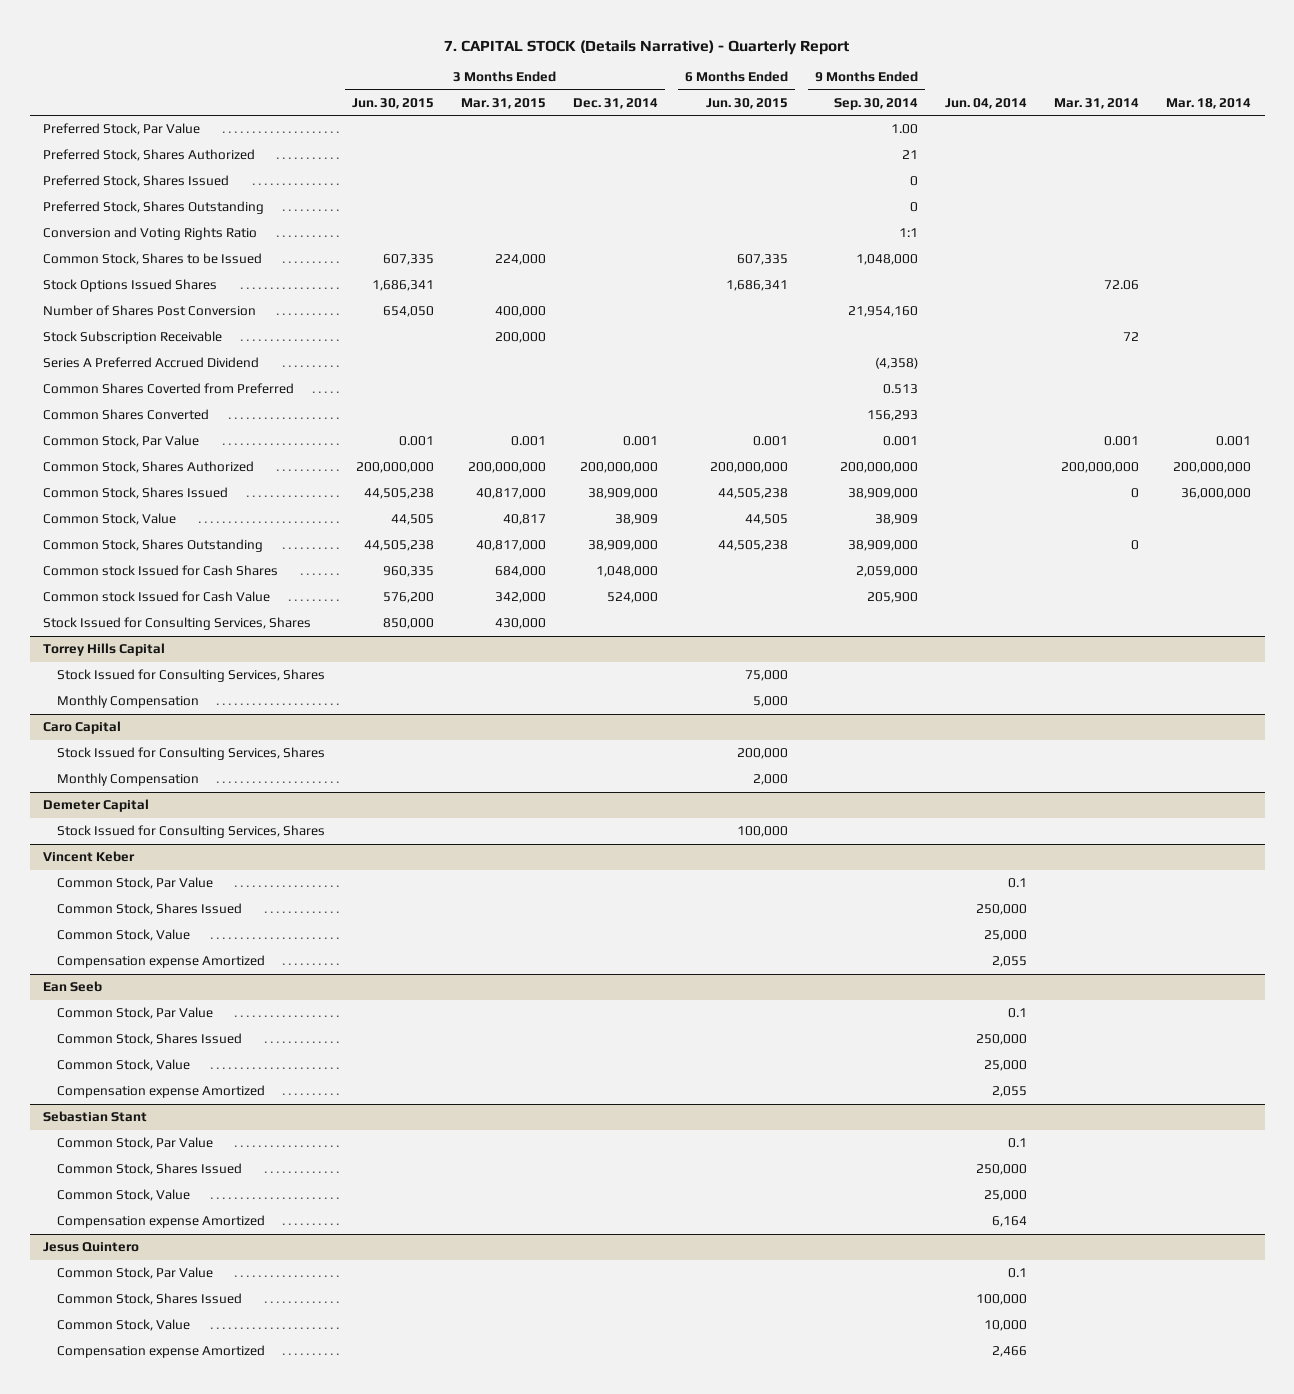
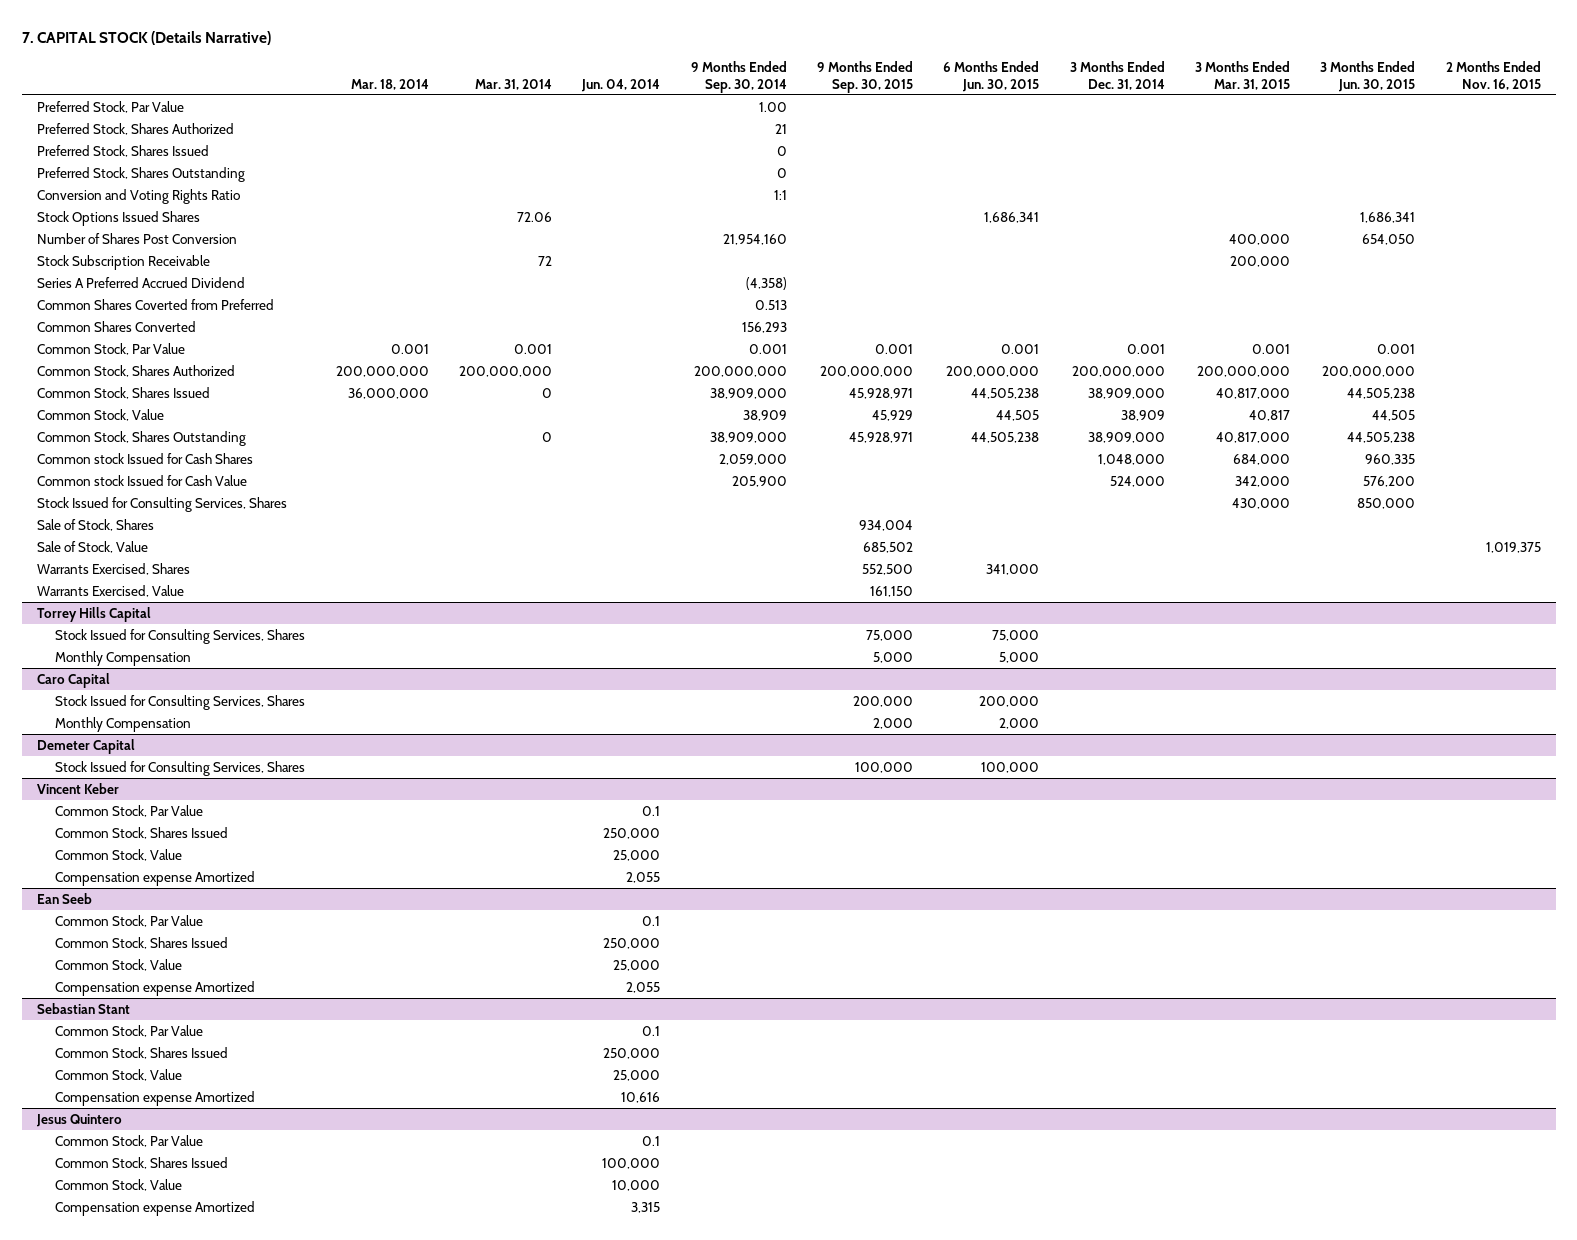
[444,39,850,55] 7. CAPITAL STOCK (Details Narrative) - Quarterly Report -> [21,30,271,45] 7. CAPITAL STOCK (Details Narrative)
none -> [816,61,913,93] 9 Months Ended Sep. 30, 2015
none -> [1445,61,1541,90] 2 Months Ended Nov. 16, 2015
[43,253,263,266] Common Stock, Shares to be Issued -> none
none -> [36,518,154,531] Sale of Stock, Shares
none -> [36,540,148,553] Sale of Stock, Value
none -> [36,562,190,575] Warrants Exercised, Shares
none -> [36,584,184,597] Warrants Exercised, Value
[992,1216,1028,1228] 6,164 -> [621,1091,661,1103] 10,616
[992,1346,1028,1358] 2,466 -> [631,1201,661,1213] 3,315

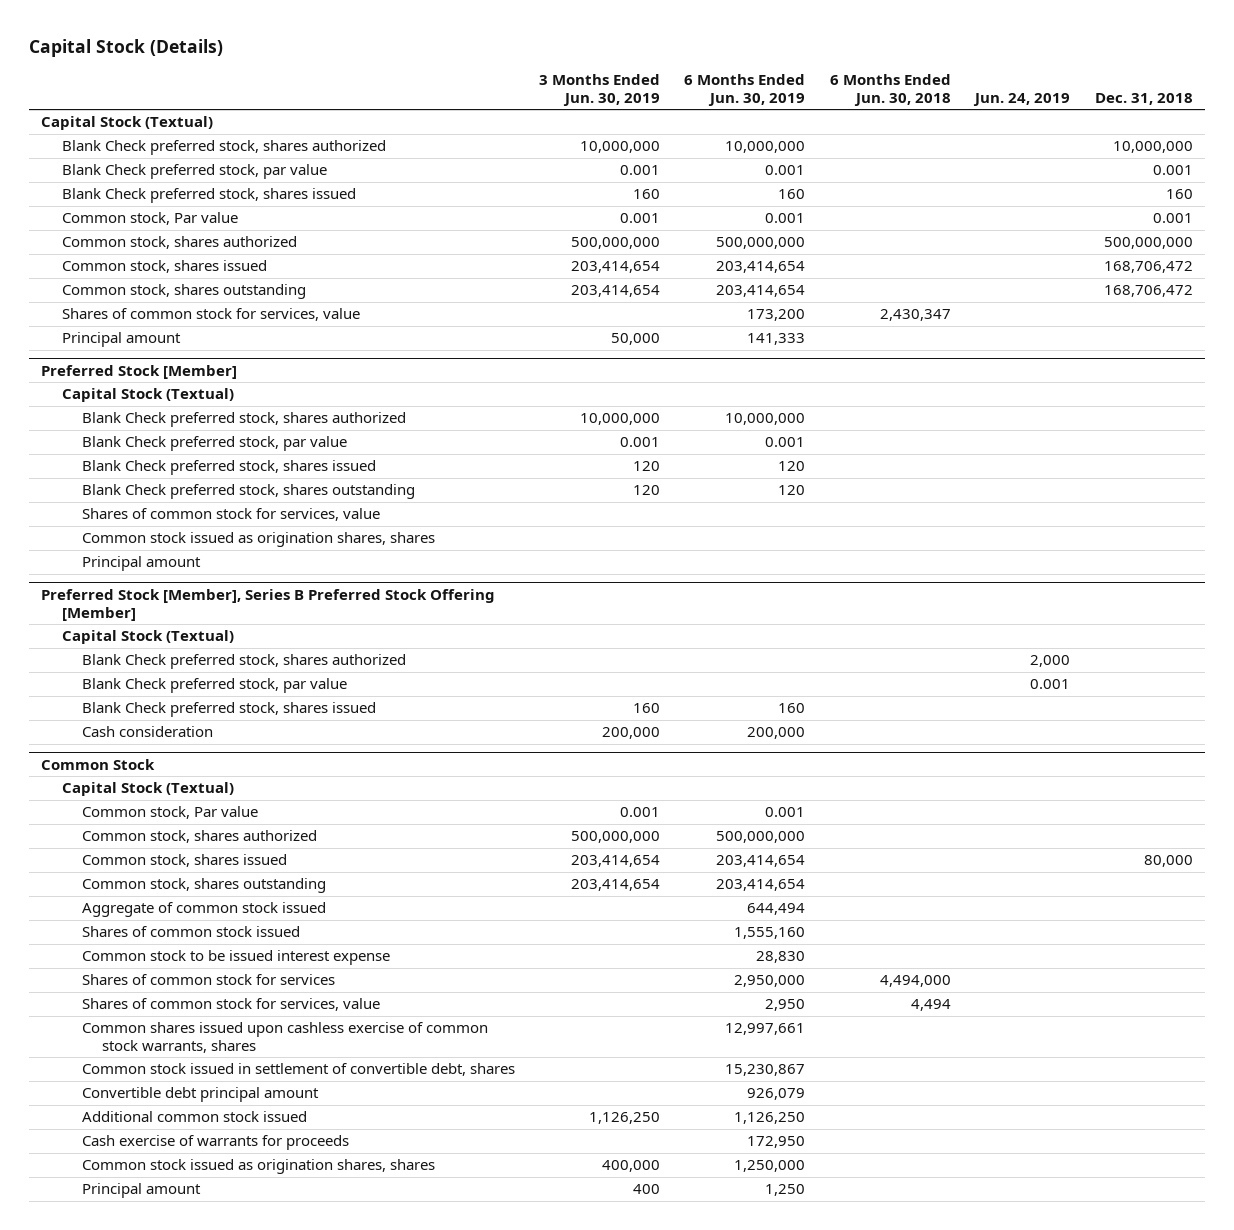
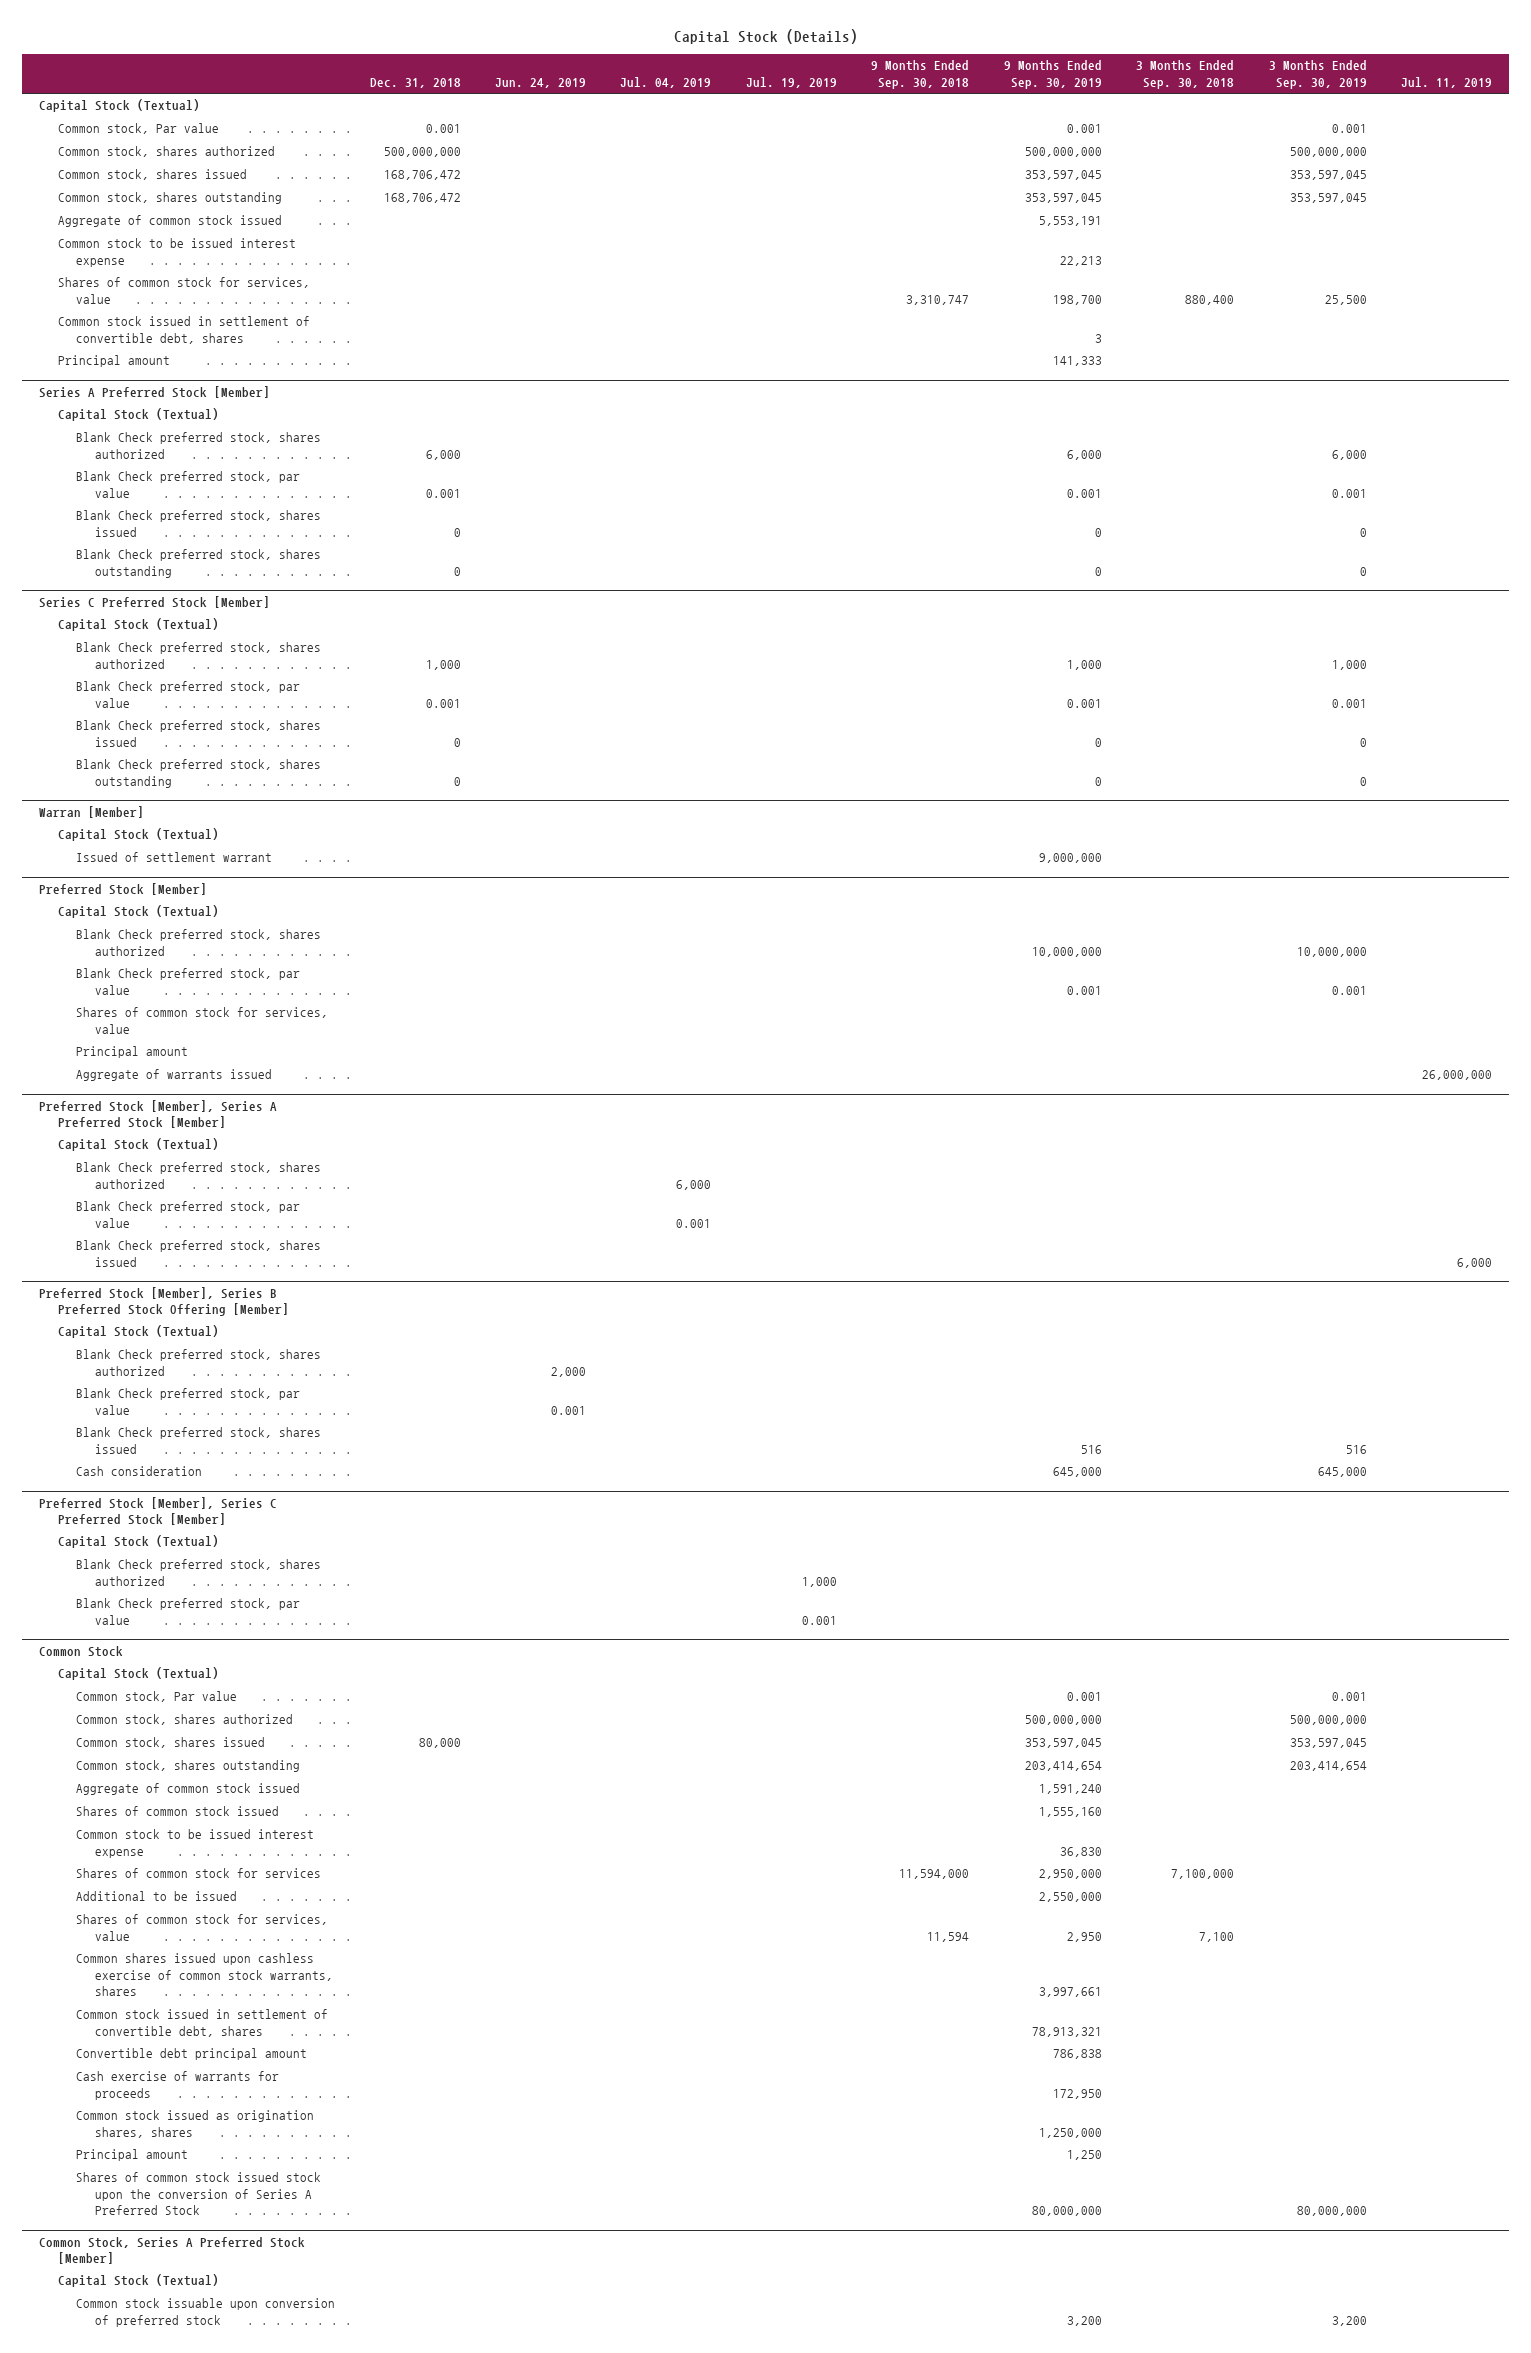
[539,74,661,106] 3 Months Ended Jun. 30, 2019 -> none
[684,74,806,106] 6 Months Ended Jun. 30, 2019 -> none
[829,74,951,106] 6 Months Ended Jun. 30, 2018 -> none
none -> [620,76,712,88] Jul. 04, 2019
none -> [745,76,837,88] Jul. 19, 2019
none -> [871,60,970,89] 9 Months Ended Sep. 30, 2018
none -> [1003,60,1102,89] 9 Months Ended Sep. 30, 2019
none -> [1136,60,1235,89] 3 Months Ended Sep. 30, 2018
none -> [1268,60,1367,89] 3 Months Ended Sep. 30, 2019
none -> [1401,76,1493,88] Jul. 11, 2019
[61,140,386,156] Blank Check preferred stock, shares authorized -> none
[61,164,327,180] Blank Check preferred stock, par value -> none
[61,188,356,204] Blank Check preferred stock, shares issued -> none
none -> [57,215,282,228] Aggregate of common stock issued
none -> [57,238,296,267] Common stock to be issued interest expense
none -> [57,316,310,344] Common stock issued in settlement of convertible debt, shares
none -> [38,385,270,398] Series A Preferred Stock [Member]
none -> [57,408,219,422] Capital Stock (Textual)
none -> [76,432,322,459] Blank Check preferred stock, shares authorized
none -> [76,471,301,498] Blank Check preferred stock, par value
none -> [76,510,322,537] Blank Check preferred stock, shares issued
none -> [76,549,322,578] Blank Check preferred stock, shares outstanding
none -> [38,595,270,608] Series C Preferred Stock [Member]
none -> [57,618,219,632] Capital Stock (Textual)
none -> [76,642,322,669] Blank Check preferred stock, shares authorized
none -> [76,681,301,708] Blank Check preferred stock, par value
none -> [76,720,322,747] Blank Check preferred stock, shares issued
none -> [76,759,322,788] Blank Check preferred stock, shares outstanding
none -> [38,805,144,818] Warran [Member]
none -> [57,828,219,842] Capital Stock (Textual)
none -> [76,852,273,863] Issued of settlement warrant
[81,460,376,476] Blank Check preferred stock, shares issued -> none
[81,484,415,500] Blank Check preferred stock, shares outstanding -> none
[81,532,435,548] Common stock issued as origination shares, shares -> none
none -> [76,1069,273,1082] Aggregate of warrants issued
none -> [38,1099,277,1129] Preferred Stock [Member], Series A Preferred Stock [Member]
none -> [57,1138,219,1152] Capital Stock (Textual)
none -> [76,1162,322,1189] Blank Check preferred stock, shares authorized
none -> [76,1201,301,1228] Blank Check preferred stock, par value
none -> [76,1240,322,1267] Blank Check preferred stock, shares issued
none -> [38,1496,277,1526] Preferred Stock [Member], Series C Preferred Stock [Member]
none -> [57,1535,219,1549] Capital Stock (Textual)
none -> [76,1559,322,1586] Blank Check preferred stock, shares authorized
none -> [76,1598,301,1625] Blank Check preferred stock, par value
none -> [76,1891,238,1902] Additional to be issued
[81,1111,307,1123] Additional common stock issued -> none
none -> [76,2172,322,2216] Shares of common stock issued stock upon the conversion of Series A Preferred Stock
none -> [38,2236,305,2265] Common Stock, Series A Preferred Stock [Member]
none -> [57,2274,219,2288] Capital Stock (Textual)
none -> [76,2298,336,2327] Common stock issuable upon conversion of preferred stock

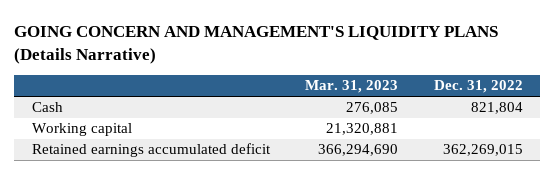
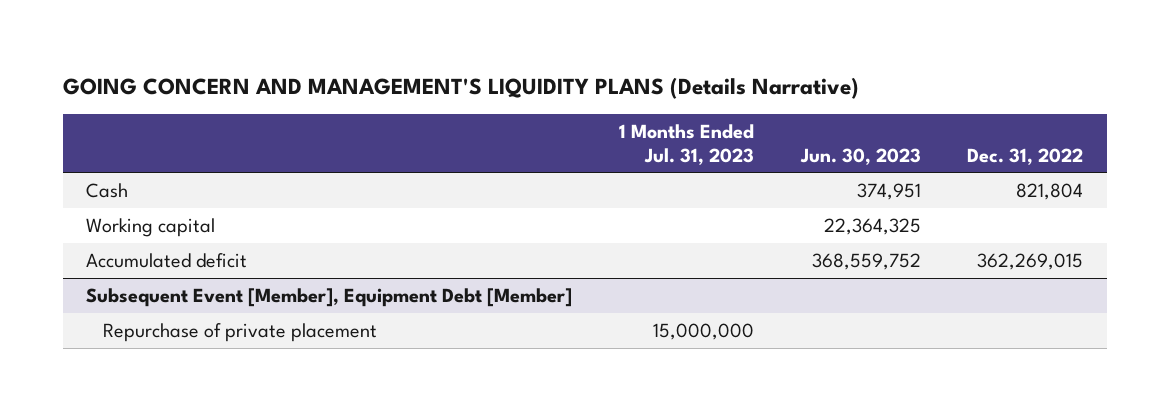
[305,80,399,94] Mar. 31, 2023 -> none
none -> [618,123,754,165] 1 Months Ended Jul. 31, 2023
none -> [799,147,921,165] Jun. 30, 2023
[31,143,271,158] Retained earnings accumulated deficit -> [85,252,247,268] Accumulated deficit
none -> [85,287,572,307] Subsequent Event [Member], Equipment Debt [Member]
none -> [103,322,378,342] Repurchase of private placement

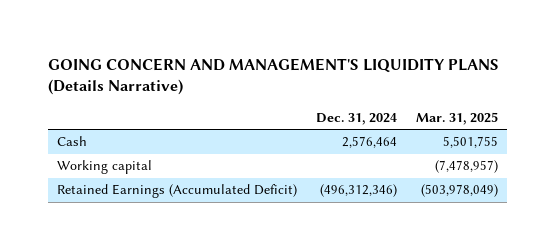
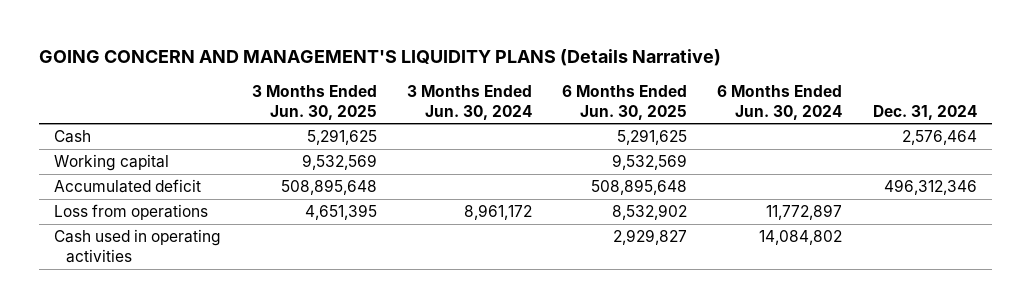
[415,111,498,125] Mar. 31, 2025 -> none
none -> [251,85,377,120] 3 Months Ended Jun. 30, 2025
none -> [406,85,532,120] 3 Months Ended Jun. 30, 2024
none -> [562,85,688,120] 6 Months Ended Jun. 30, 2025
none -> [717,85,843,120] 6 Months Ended Jun. 30, 2024
[57,184,298,199] Retained Earnings (Accumulated Deficit) -> [54,179,202,194] Accumulated deficit
[320,184,398,198] (496,312,346) -> [883,179,977,196] 496,312,346
none -> [54,204,209,221] Loss from operations
none -> [54,229,222,263] Cash used in operating activities

